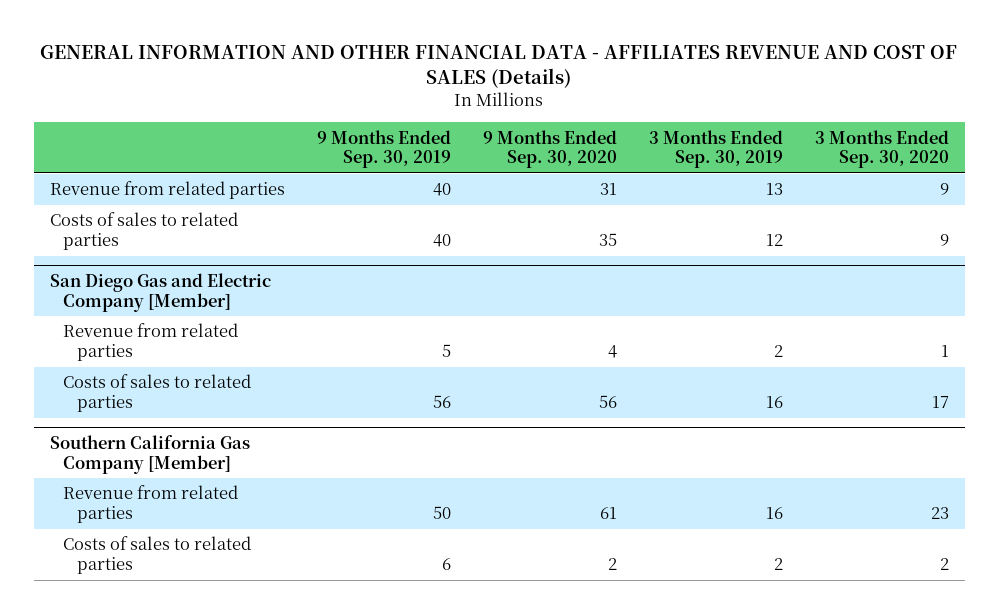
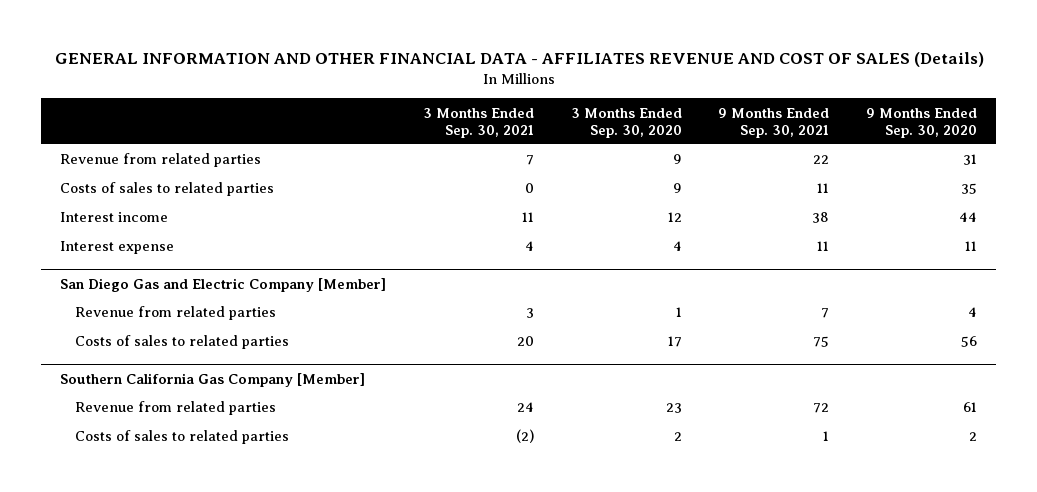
[316,129,451,169] 9 Months Ended Sep. 30, 2019 -> none
[648,129,783,169] 3 Months Ended Sep. 30, 2019 -> none
none -> [422,107,534,138] 3 Months Ended Sep. 30, 2021
none -> [718,107,830,138] 9 Months Ended Sep. 30, 2021
none -> [59,212,168,223] Interest income
none -> [59,241,174,255] Interest expense

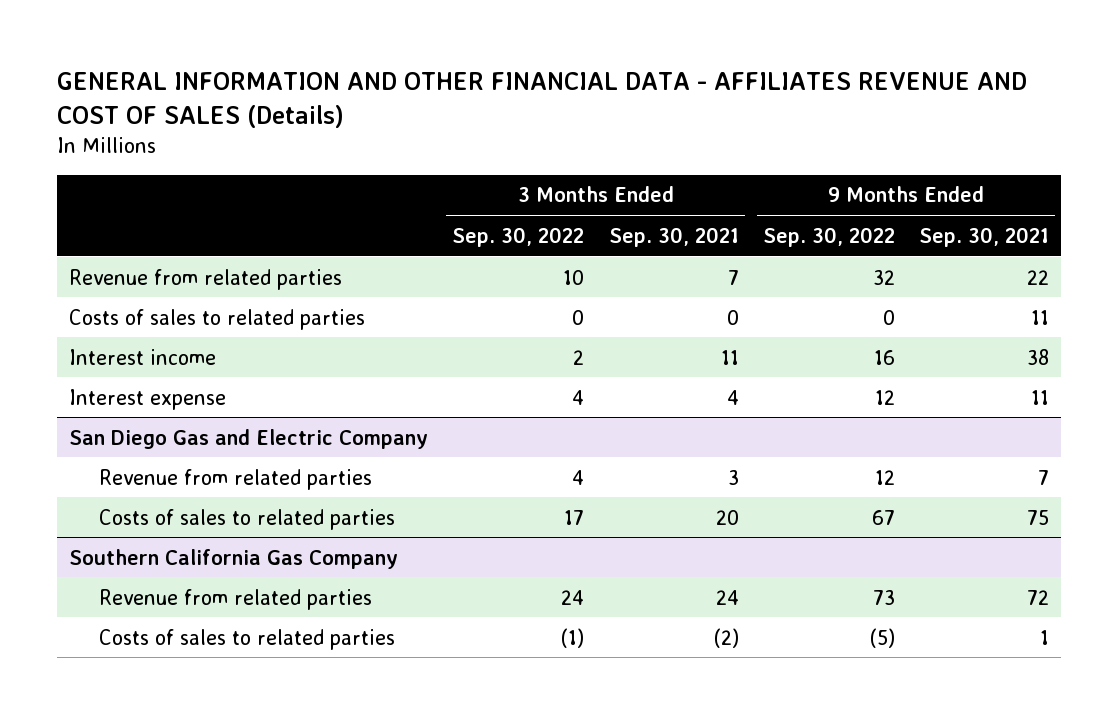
[570,107,682,138] 3 Months Ended Sep. 30, 2020 -> none
[866,107,978,138] 9 Months Ended Sep. 30, 2020 -> none
none -> [452,226,585,247] Sep. 30, 2022
none -> [763,226,896,247] Sep. 30, 2022
[59,277,386,292] San Diego Gas and Electric Company [Member] -> [69,428,429,449] San Diego Gas and Electric Company
[59,372,365,387] Southern California Gas Company [Member] -> [69,548,399,569] Southern California Gas Company

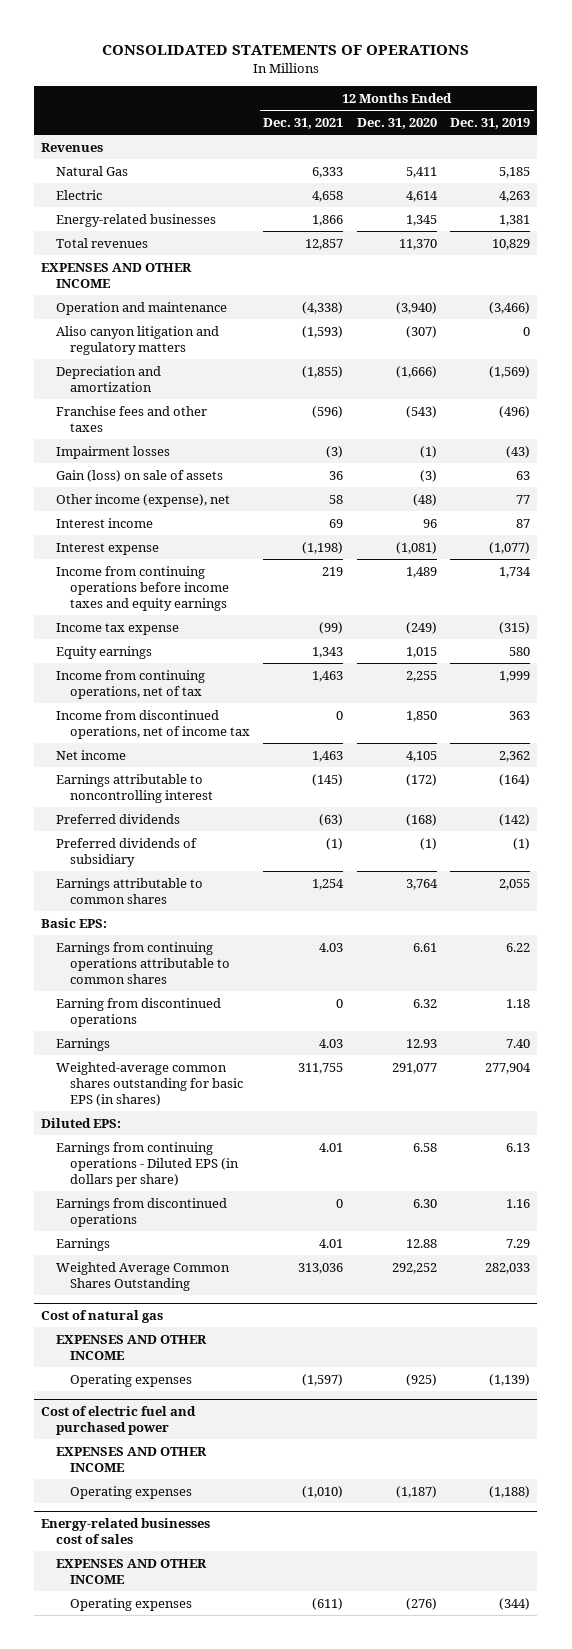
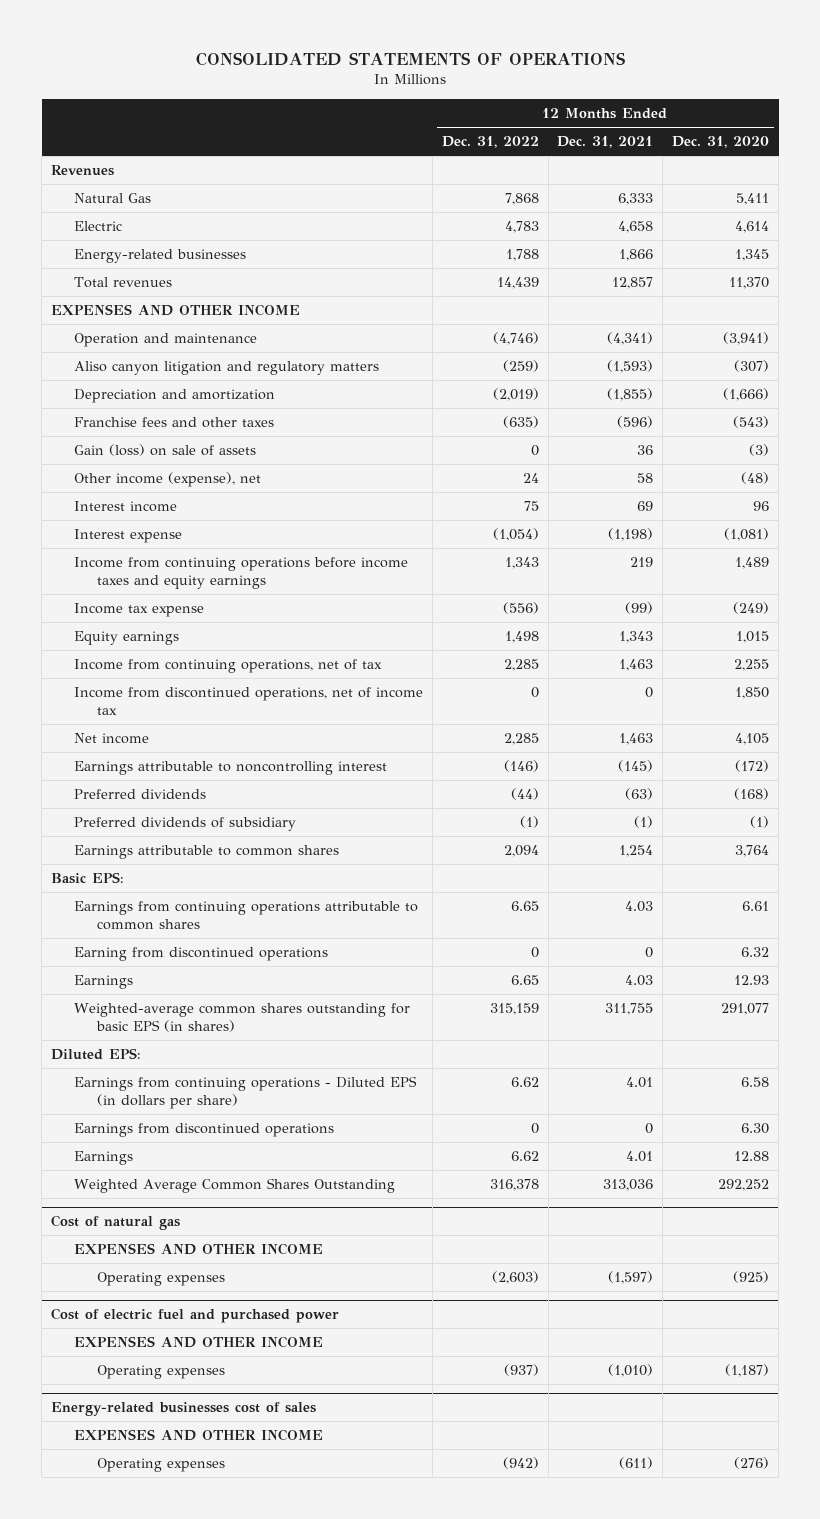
[450,117,531,129] Dec. 31, 2019 -> none
none -> [441,136,539,149] Dec. 31, 2022
[302,301,344,314] (4,338) -> [607,332,654,346] (4,341)
[395,301,437,314] (3,940) -> [723,332,770,346] (3,941)
[55,445,170,459] Impairment losses -> none

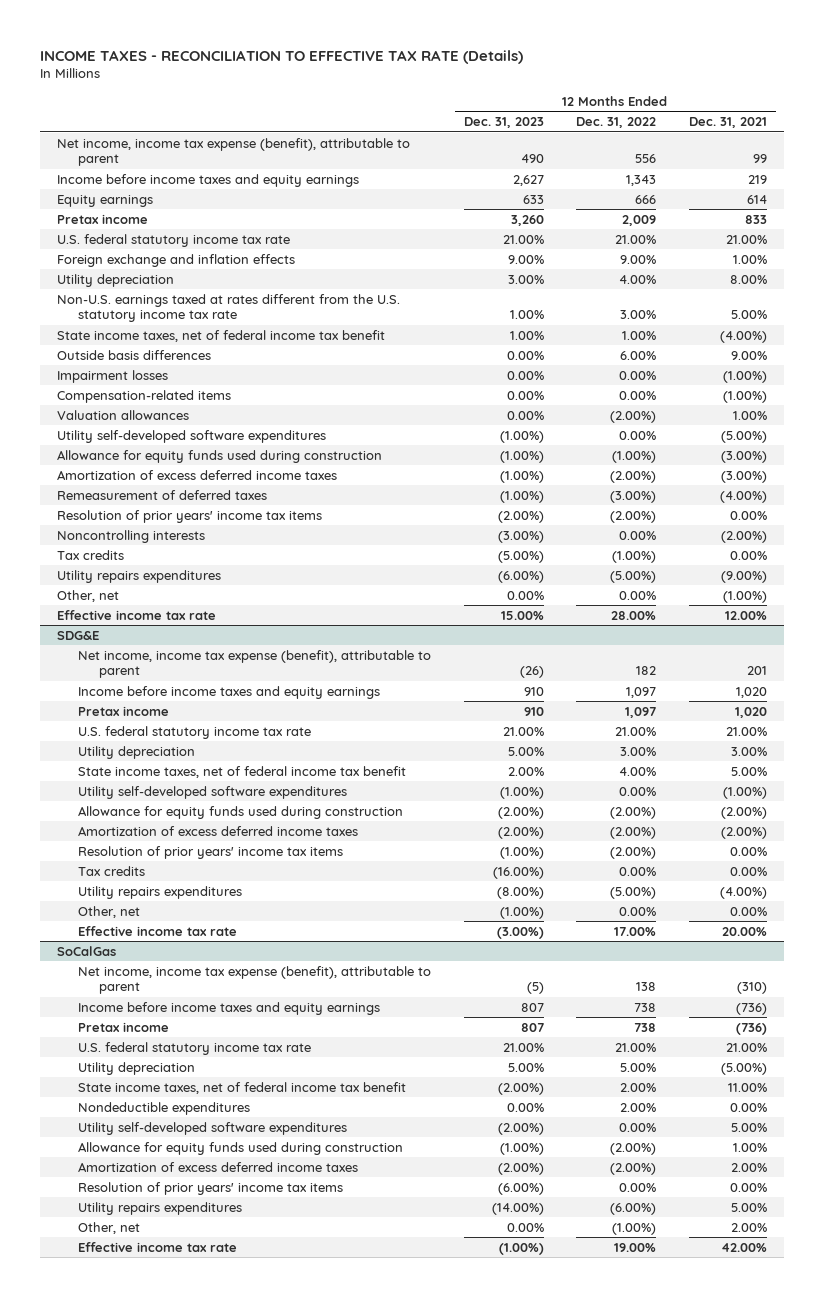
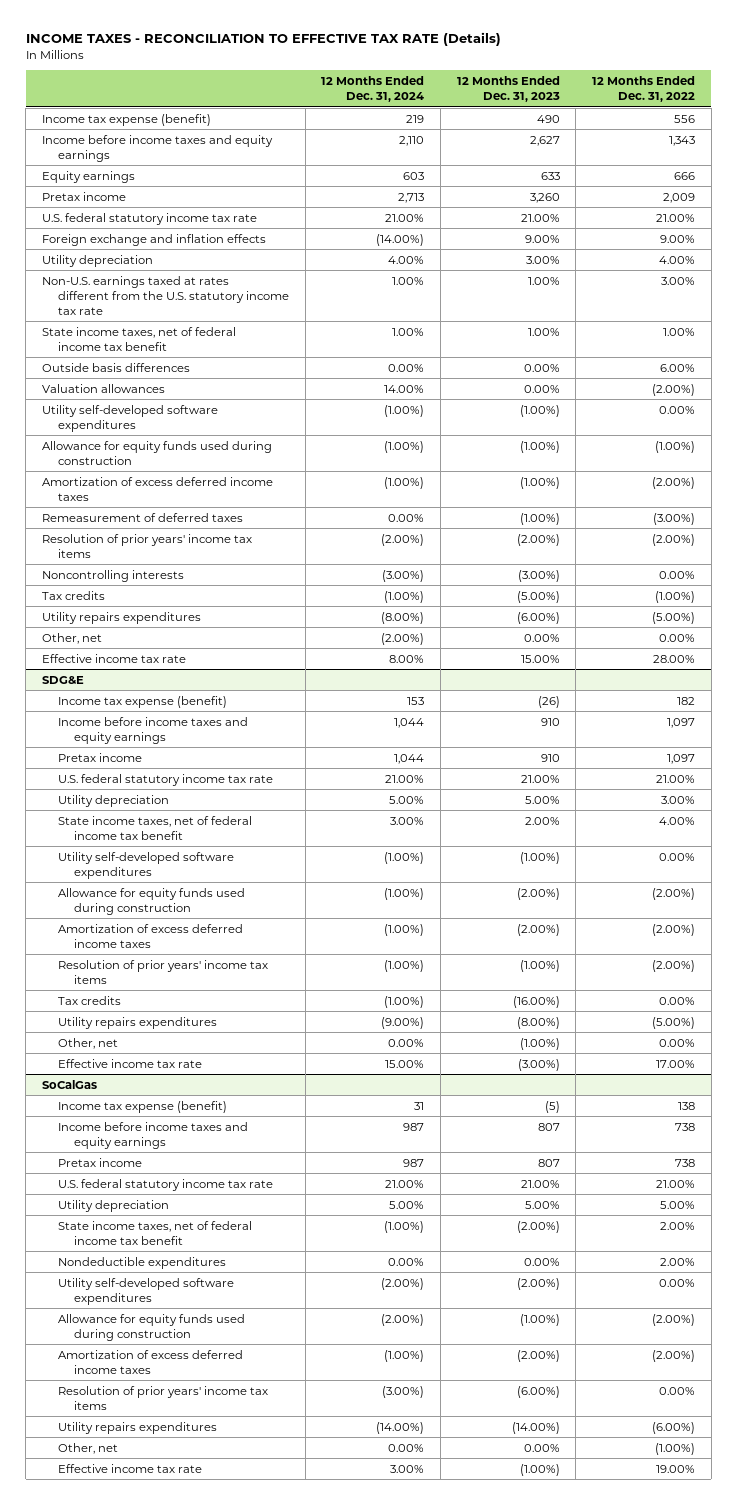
[689,117,768,129] Dec. 31, 2021 -> none
none -> [321,76,425,103] 12 Months Ended Dec. 31, 2024
[56,137,410,167] Net income, income tax expense (benefit), attributable to parent -> [41,113,211,126] Income tax expense (benefit)
[56,369,168,383] Impairment losses -> none
[56,389,231,403] Compensation-related items -> none
[77,649,431,679] Net income, income tax expense (benefit), attributable to parent -> [57,695,227,708] Income tax expense (benefit)
[77,965,431,995] Net income, income tax expense (benefit), attributable to parent -> [57,1100,227,1113] Income tax expense (benefit)

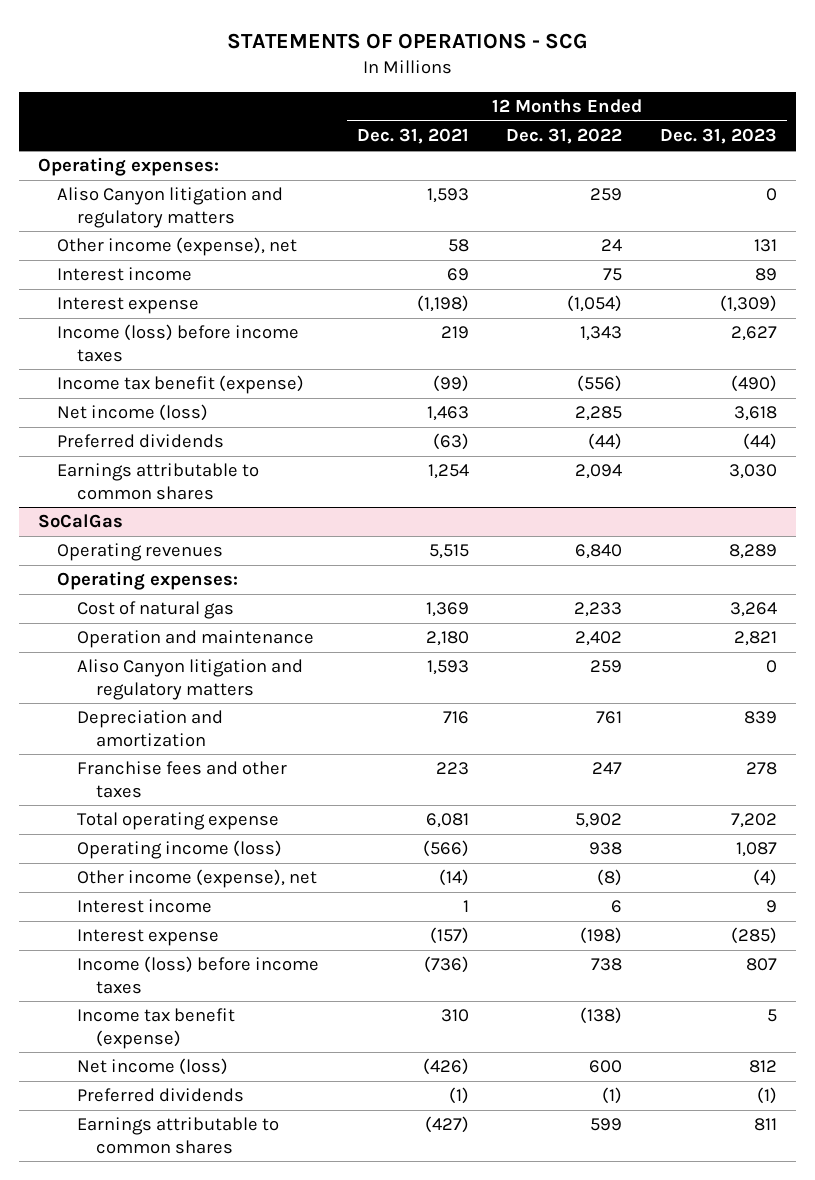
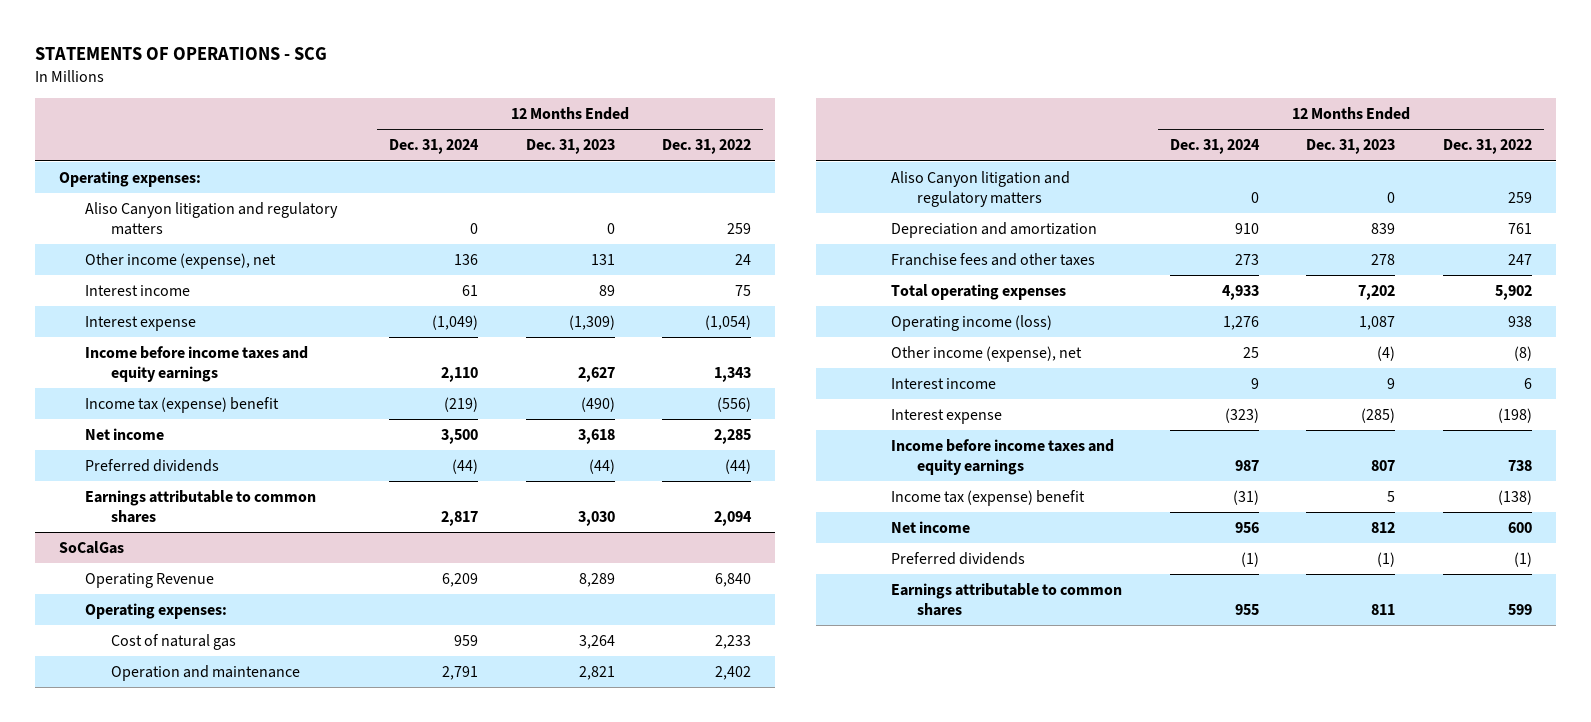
[356,128,469,145] Dec. 31, 2021 -> none
none -> [389,139,480,155] Dec. 31, 2024
[57,324,300,362] Income (loss) before income taxes -> [84,345,308,382] Income before income taxes and equity earnings
[57,375,305,395] Income tax benefit (expense) -> [84,396,279,413] Income tax (expense) benefit
[57,404,209,422] Net income (loss) -> [84,427,164,440] Net income
[57,543,224,562] Operating revenues -> [84,572,214,588] Operating Revenue
[76,812,279,831] Total operating expense -> [891,283,1067,300] Total operating expenses
[76,956,319,994] Income (loss) before income taxes -> [891,438,1115,475] Income before income taxes and equity earnings
[76,1008,235,1049] Income tax benefit (expense) -> [891,489,1086,506] Income tax (expense) benefit
[76,1058,228,1076] Net income (loss) -> [891,520,971,533] Net income

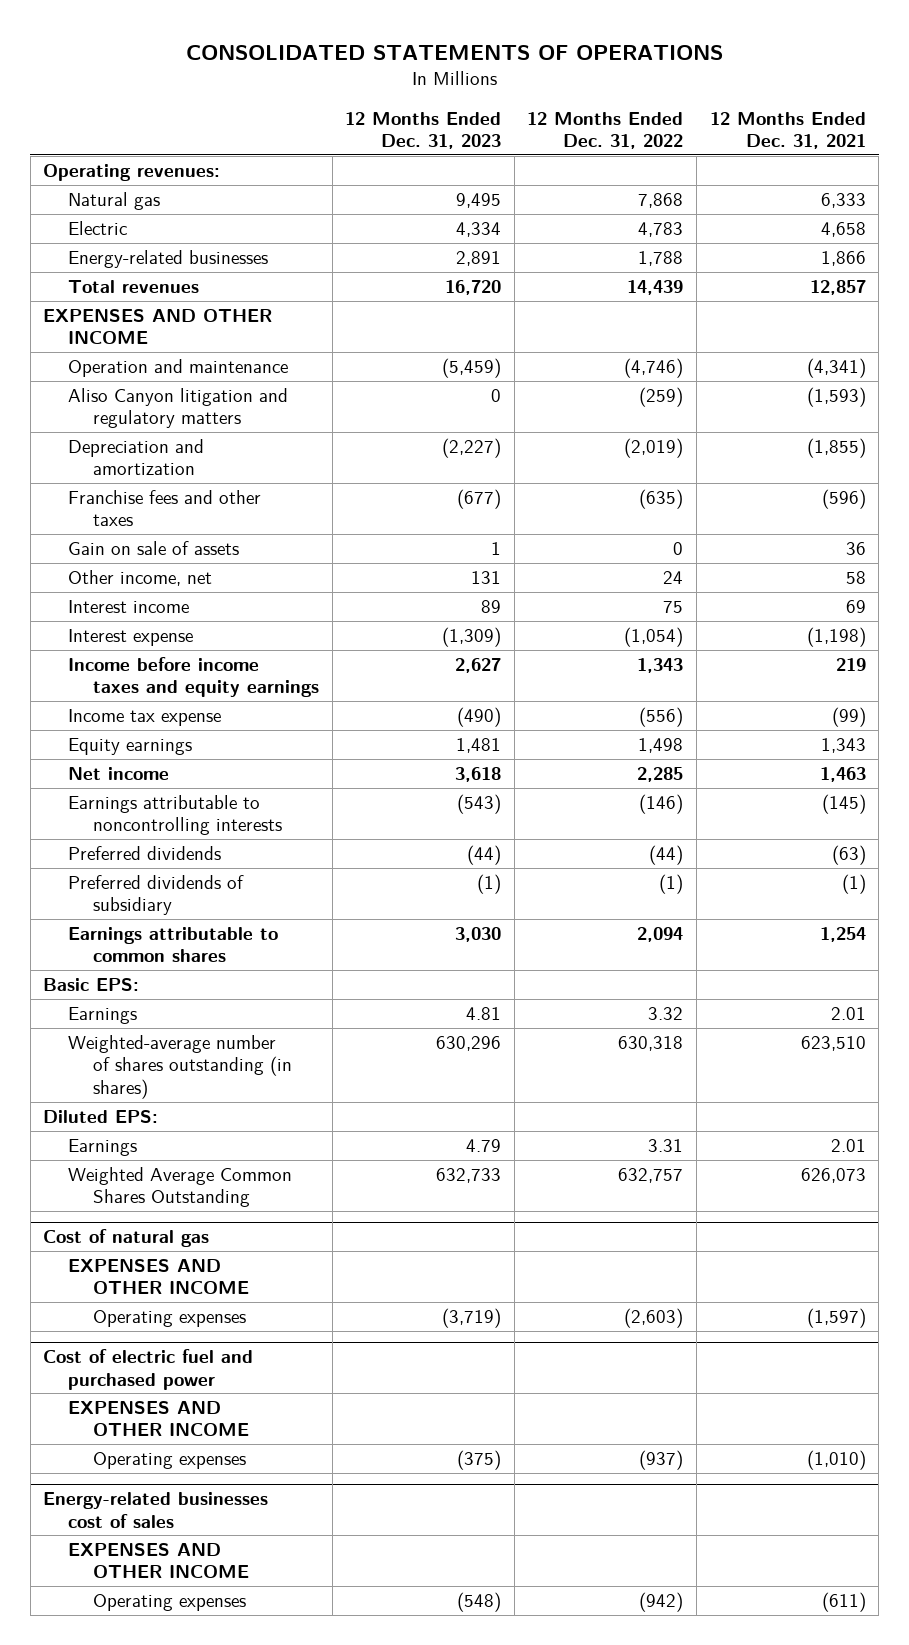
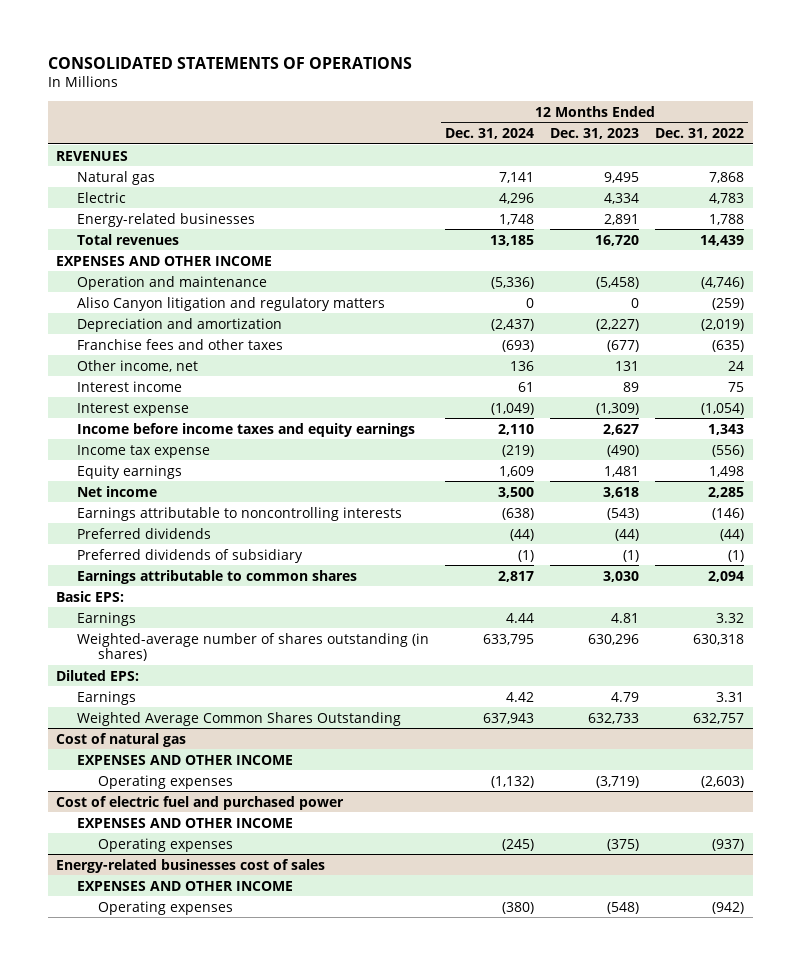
[709,111,866,150] 12 Months Ended Dec. 31, 2021 -> none
none -> [444,128,534,140] Dec. 31, 2024
[43,164,221,182] Operating revenues: -> [55,150,128,161] REVENUES
[442,358,502,379] (5,459) -> [596,276,640,289] (5,458)
[68,541,240,556] Gain on sale of assets -> none

